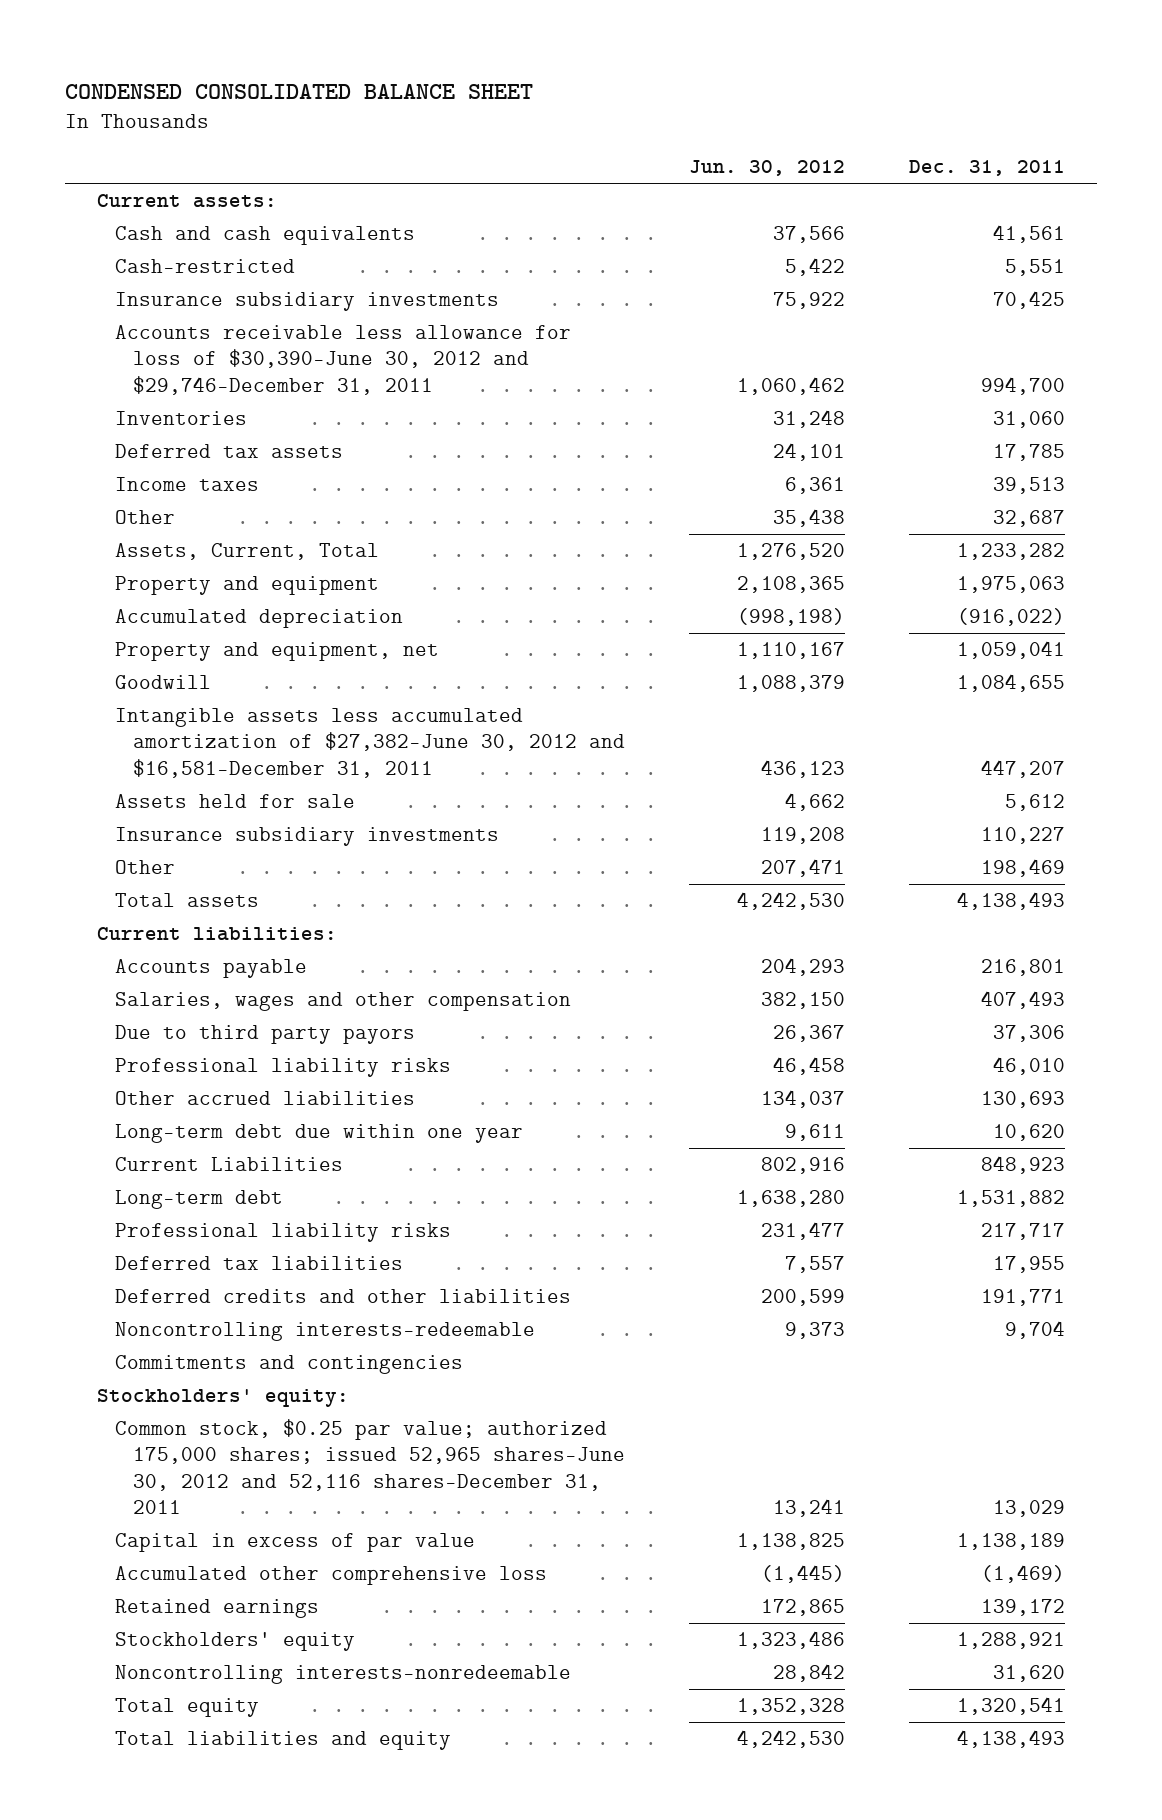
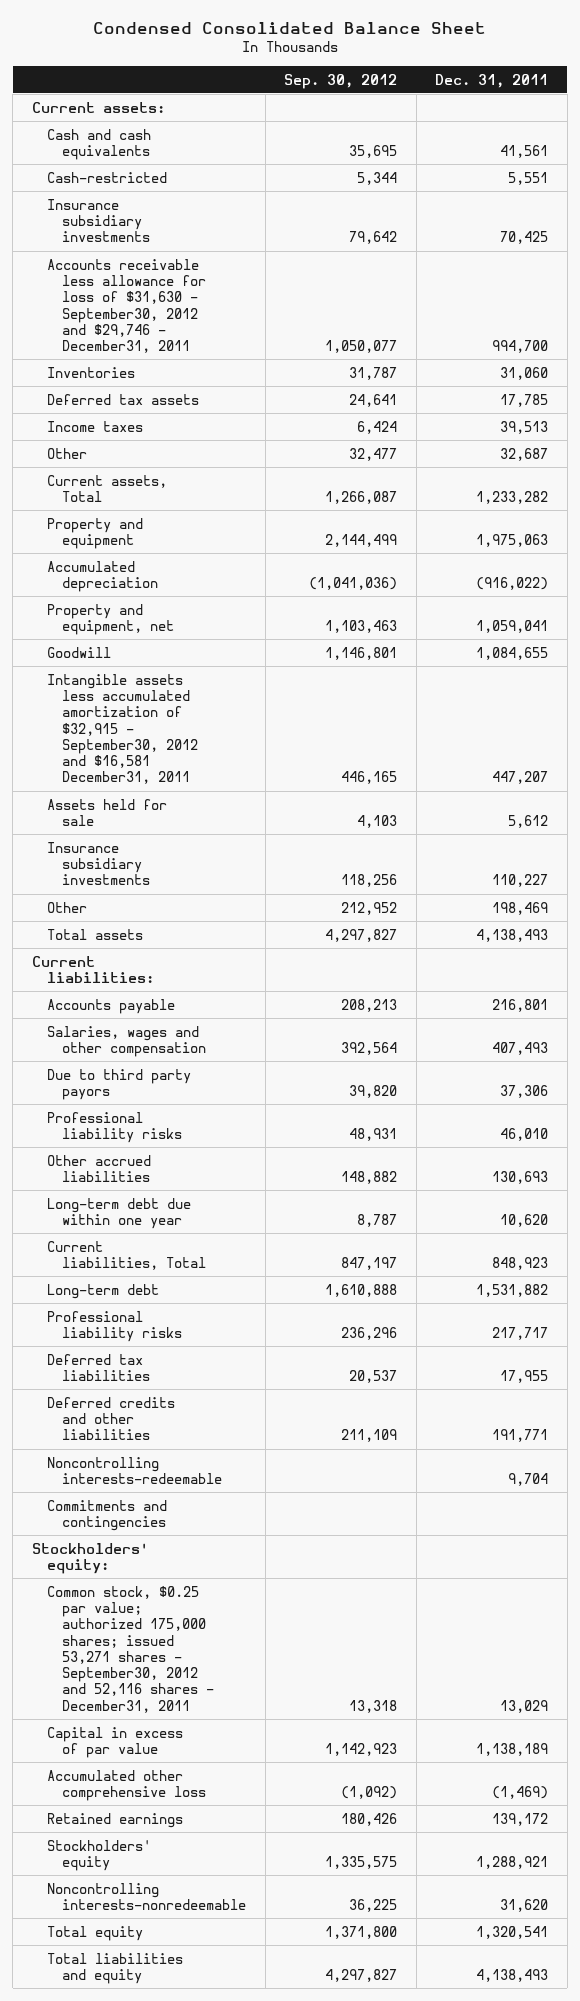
[65,83,534,99] CONDENSED CONSOLIDATED BALANCE SHEET -> [93,21,487,34] Condensed Consolidated Balance Sheet
[688,160,845,177] Jun. 30, 2012 -> none
none -> [284,73,398,89] Sep. 30, 2012
[114,325,571,395] Accounts receivable less allowance for loss of $30,390-June 30, 2012 and $29,746-December 31, 2011 -> [46,258,207,354] Accounts receivable less allowance for loss of $31,630 - September30, 2012 and $29,746 - December31, 2011
[114,543,379,561] Assets, Current, Total -> [46,474,167,502] Current assets, Total
[114,708,625,778] Intangible assets less accumulated amortization of $27,382-June 30, 2012 and $16,581-December 31, 2011 -> [46,673,199,785] Intangible assets less accumulated amortization of $32,915 - September30, 2012 and $16,581 December31, 2011
[114,1157,343,1172] Current Liabilities -> [46,1240,207,1270] Current liabilities, Total
[114,1419,625,1514] Common stock, $0.25 par value; authorized 175,000 shares; issued 52,965 shares-June 30, 2012 and 52,116 shares-December 31, 2011 -> [46,1585,215,1713] Common stock, $0.25 par value; authorized 175,000 shares; issued 53,271 shares - September30, 2012 and 52,116 shares - December31, 2011

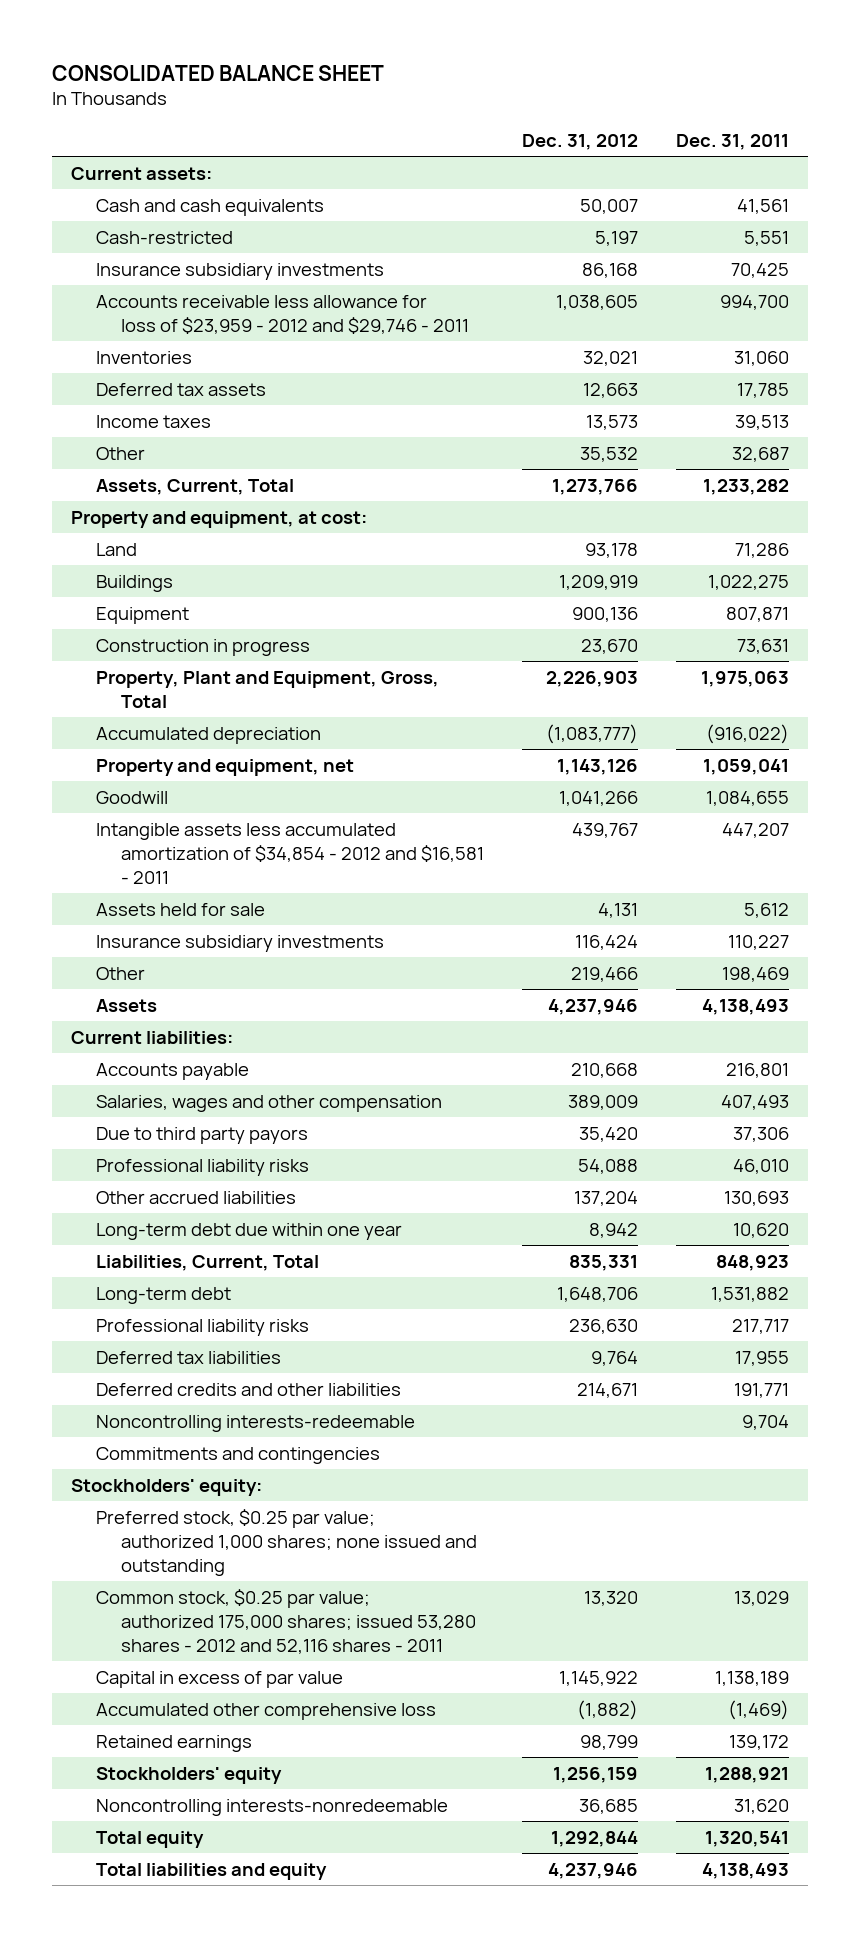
[93,21,487,34] Condensed Consolidated Balance Sheet -> [52,64,385,81] CONSOLIDATED BALANCE SHEET
[284,73,398,89] Sep. 30, 2012 -> none
none -> [522,133,639,150] Dec. 31, 2012
[46,258,207,354] Accounts receivable less allowance for loss of $31,630 - September30, 2012 and $29,746 - December31, 2011 -> [96,294,469,334] Accounts receivable less allowance for loss of $23,959 - 2012 and $29,746 - 2011
[46,474,167,502] Current assets, Total -> [96,478,295,495] Assets, Current, Total
none -> [71,510,368,528] Property and equipment, at cost:
none -> [96,542,138,556] Land
none -> [96,574,174,592] Buildings
none -> [96,606,190,624] Equipment
none -> [96,638,311,656] Construction in progress
[46,517,143,549] Property and equipment -> [96,670,440,708] Property, Plant and Equipment, Gross, Total
[46,673,199,785] Intangible assets less accumulated amortization of $32,915 - September30, 2012 and $16,581 December31, 2011 -> [96,822,484,884] Intangible assets less accumulated amortization of $34,854 - 2012 and $16,581 - 2011
[46,928,143,940] Total assets -> [96,998,158,1012] Assets
[46,1240,207,1270] Current liabilities, Total -> [96,1254,320,1271] Liabilities, Current, Total
none -> [96,1508,477,1576] Preferred stock, $0.25 par value; authorized 1,000 shares; none issued and outstanding
[46,1585,215,1713] Common stock, $0.25 par value; authorized 175,000 shares; issued 53,271 shares - September30, 2012 and 52,116 shares - December31, 2011 -> [96,1588,476,1654] Common stock, $0.25 par value; authorized 175,000 shares; issued 53,280 shares - 2012 and 52,116 shares - 2011

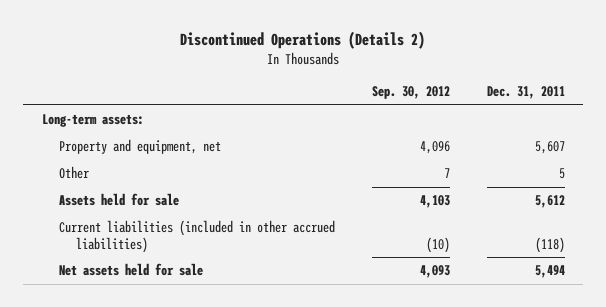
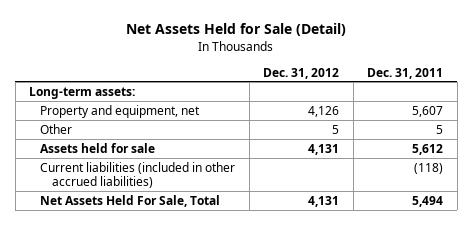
[180,30,426,49] Discontinued Operations (Details 2) -> [126,23,347,37] Net Assets Held for Sale (Detail)
[371,86,450,100] Sep. 30, 2012 -> none
none -> [263,67,340,79] Dec. 31, 2012
[58,263,203,277] Net assets held for sale -> [40,194,221,207] Net Assets Held For Sale, Total

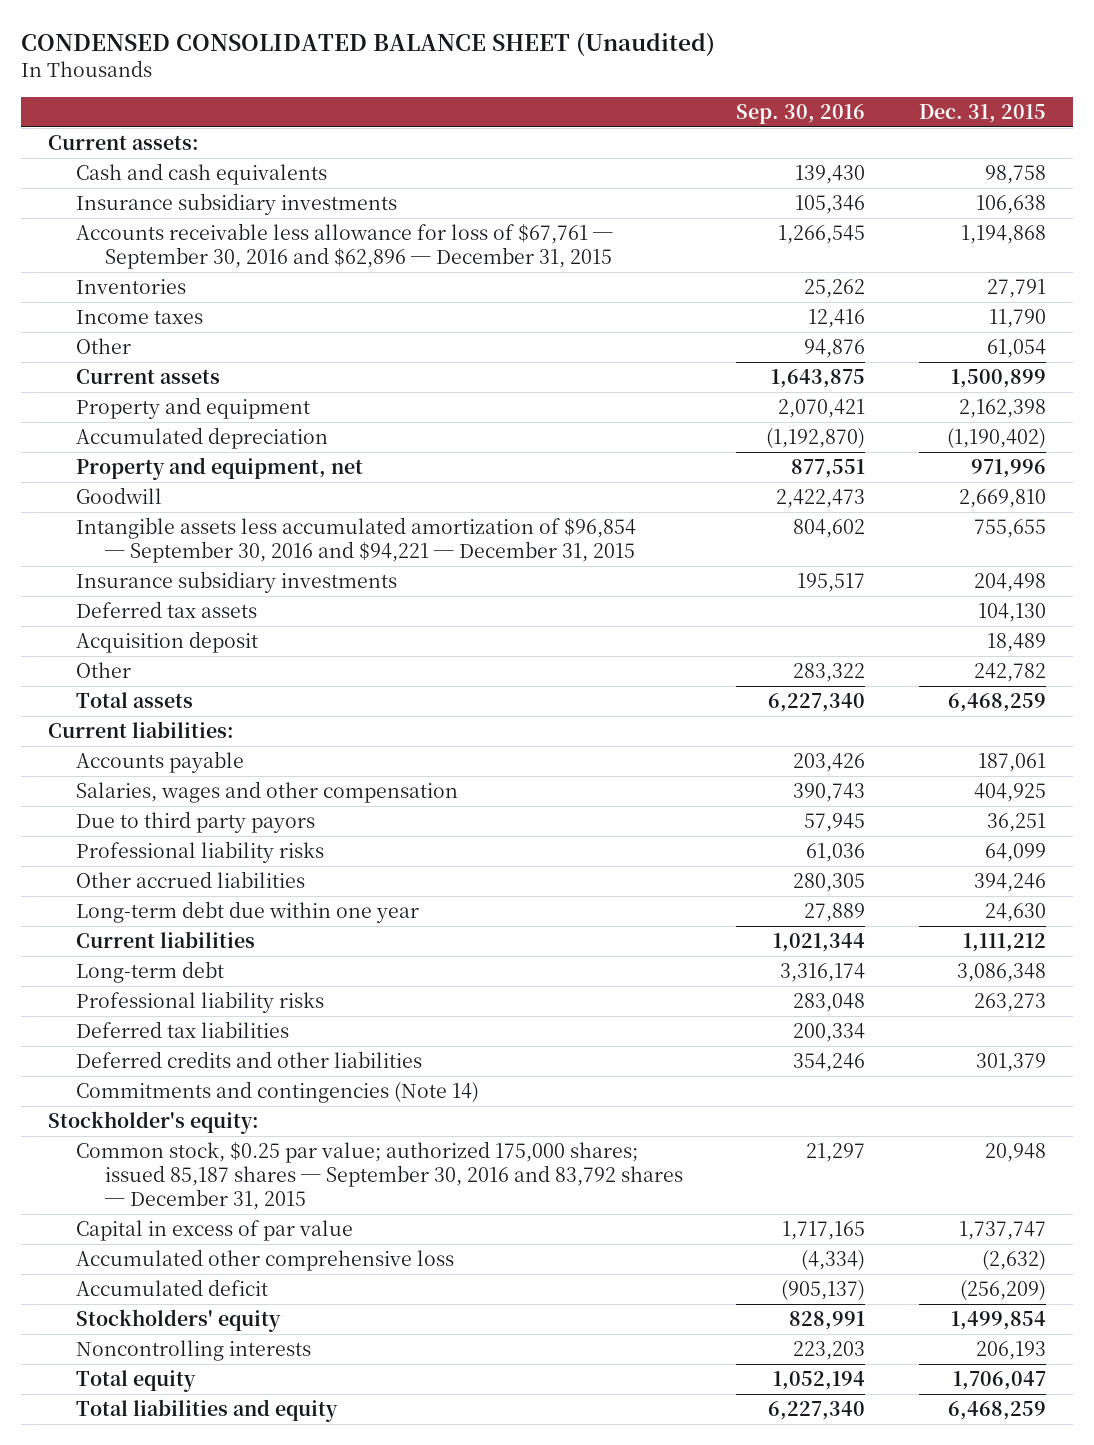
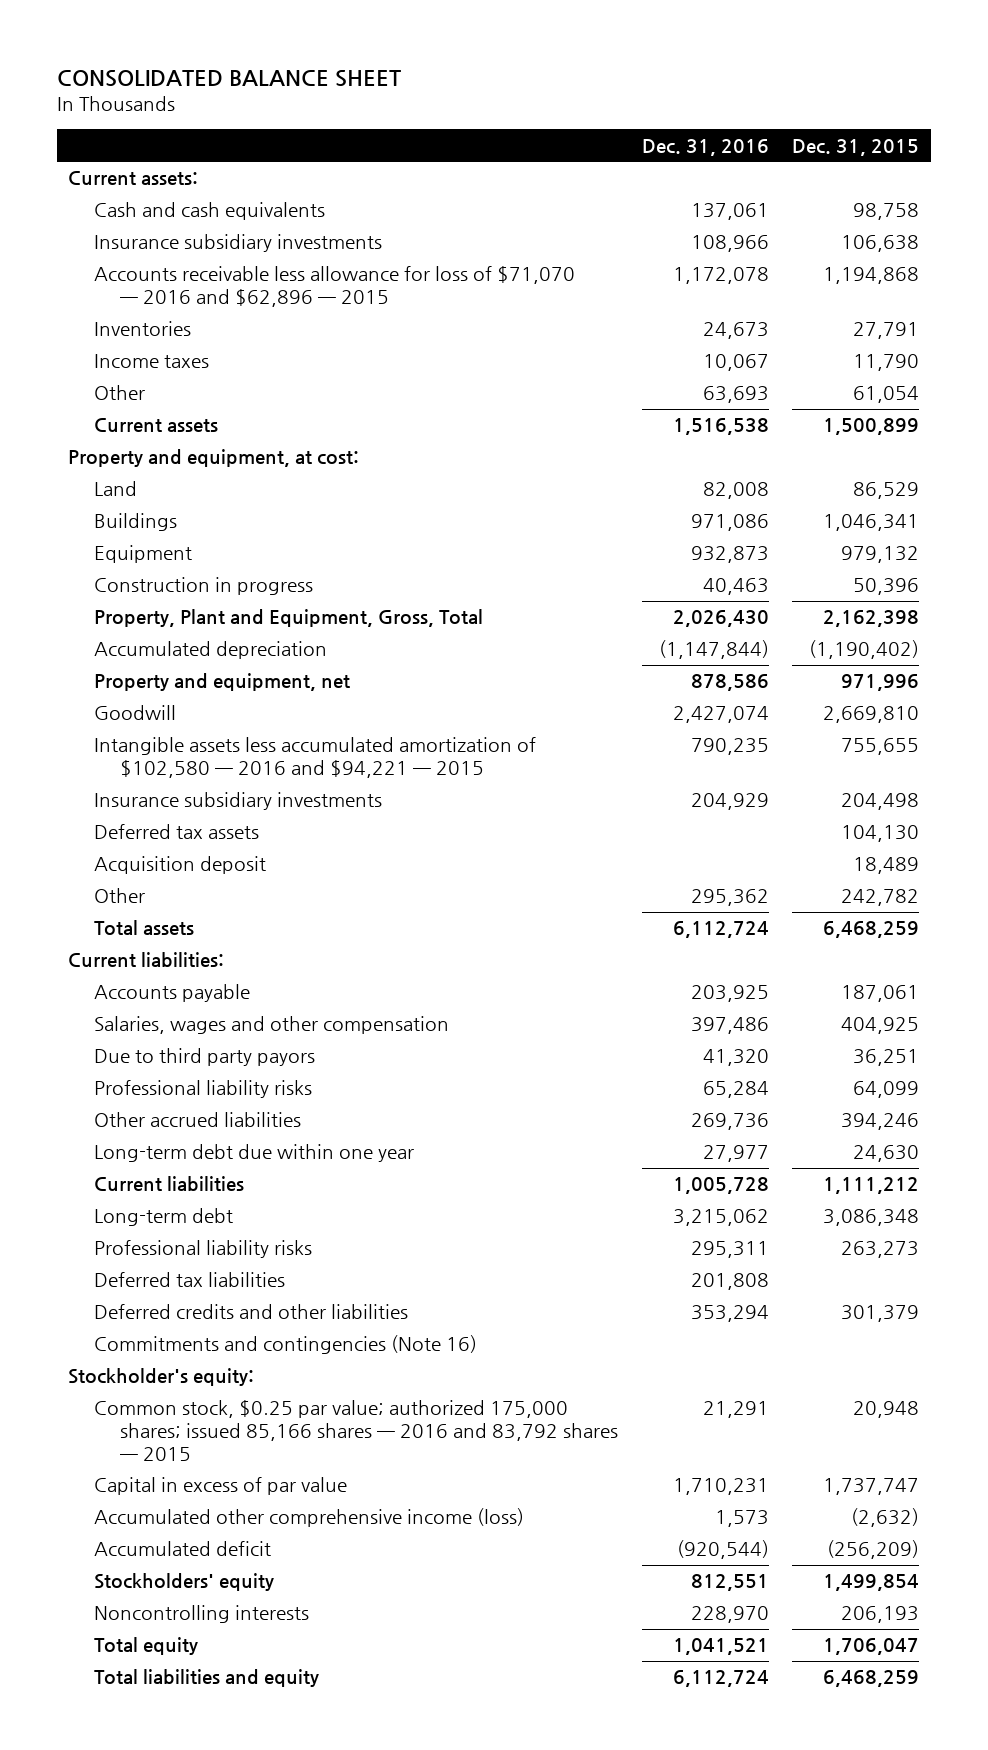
[21,32,716,57] CONDENSED CONSOLIDATED BALANCE SHEET (Unaudited) -> [56,70,401,88] CONSOLIDATED BALANCE SHEET
[736,103,866,124] Sep. 30, 2016 -> none
none -> [641,138,769,156] Dec. 31, 2016
[76,223,614,270] Accounts receivable less allowance for loss of $67,761 ─ September 30, 2016 and $62,896 ─ December 31, 2015 -> [94,266,576,308] Accounts receivable less allowance for loss of $71,070 ─ 2016 and $62,896 ─ 2015
none -> [68,449,360,468] Property and equipment, at cost:
none -> [94,481,138,497] Land
none -> [94,513,178,532] Buildings
none -> [94,545,193,564] Equipment
none -> [94,577,314,596] Construction in progress
[76,397,311,420] Property and equipment -> [94,609,484,628] Property, Plant and Equipment, Gross, Total
[76,517,637,564] Intangible assets less accumulated amortization of $96,854 ─ September 30, 2016 and $94,221 ─ December 31, 2015 -> [94,737,537,779] Intangible assets less accumulated amortization of $102,580 ─ 2016 and $94,221 ─ 2015
[76,1081,480,1104] Commitments and contingencies (Note 14) -> [94,1335,478,1355] Commitments and contingencies (Note 16)
[76,1141,683,1211] Common stock, $0.25 par value; authorized 175,000 shares; issued 85,187 shares ─ September 30, 2016 and 83,792 shares ─ December 31, 2015 -> [94,1400,619,1461] Common stock, $0.25 par value; authorized 175,000 shares; issued 85,166 shares ─ 2016 and 83,792 shares ─ 2015
[76,1249,455,1272] Accumulated other comprehensive loss -> [94,1508,525,1528] Accumulated other comprehensive income (loss)

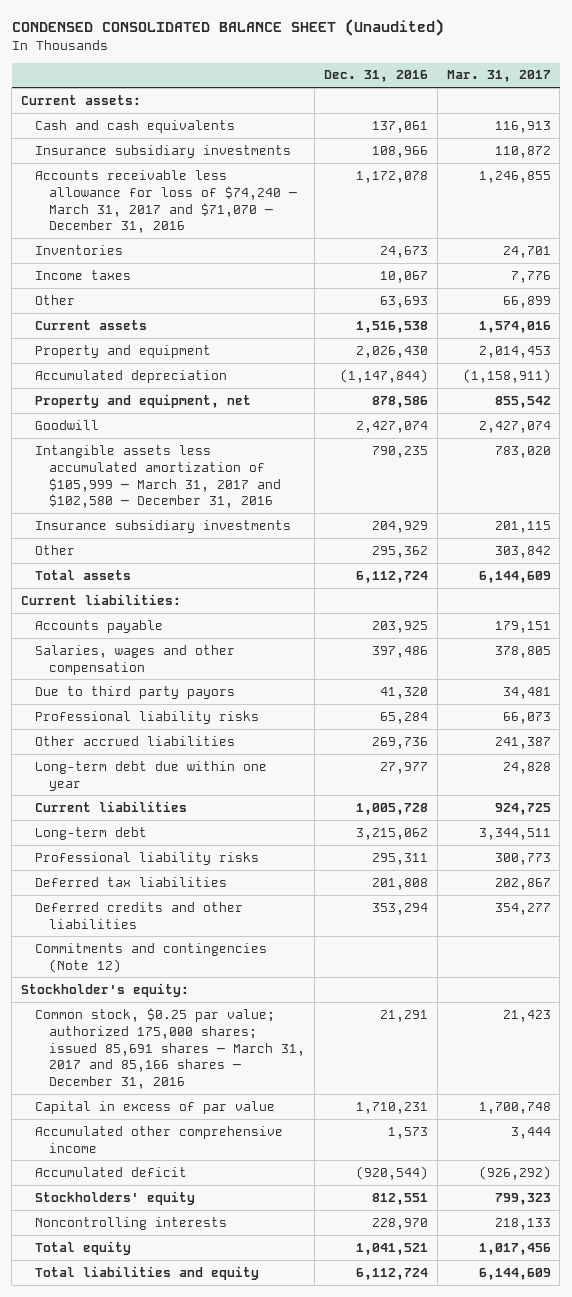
[56,70,401,88] CONSOLIDATED BALANCE SHEET -> [11,18,444,36] CONDENSED CONSOLIDATED BALANCE SHEET (Unaudited)
[792,138,920,156] Dec. 31, 2015 -> none
none -> [446,70,551,83] Mar. 31, 2017
[94,266,576,308] Accounts receivable less allowance for loss of $71,070 ─ 2016 and $62,896 ─ 2015 -> [35,169,298,234] Accounts receivable less allowance for loss of $74,240 ─ March 31, 2017 and $71,070 ─ December 31, 2016
[68,449,360,468] Property and equipment, at cost: -> none
[94,481,138,497] Land -> none
[94,513,178,532] Buildings -> none
[94,545,193,564] Equipment -> none
[94,577,314,596] Construction in progress -> none
[94,609,484,628] Property, Plant and Equipment, Gross, Total -> [35,344,212,358] Property and equipment
[94,737,537,779] Intangible assets less accumulated amortization of $102,580 ─ 2016 and $94,221 ─ 2015 -> [35,444,282,509] Intangible assets less accumulated amortization of $105,999 ─ March 31, 2017 and $102,580 ─ December 31, 2016
[94,824,260,840] Deferred tax assets -> none
[94,856,267,875] Acquisition deposit -> none
[94,1335,478,1355] Commitments and contingencies (Note 16) -> [35,942,268,973] Commitments and contingencies (Note 12)
[94,1400,619,1461] Common stock, $0.25 par value; authorized 175,000 shares; issued 85,166 shares ─ 2016 and 83,792 shares ─ 2015 -> [35,1007,306,1090] Common stock, $0.25 par value; authorized 175,000 shares; issued 85,691 shares ─ March 31, 2017 and 85,166 shares ─ December 31, 2016
[94,1508,525,1528] Accumulated other comprehensive income (loss) -> [35,1125,284,1153] Accumulated other comprehensive income

